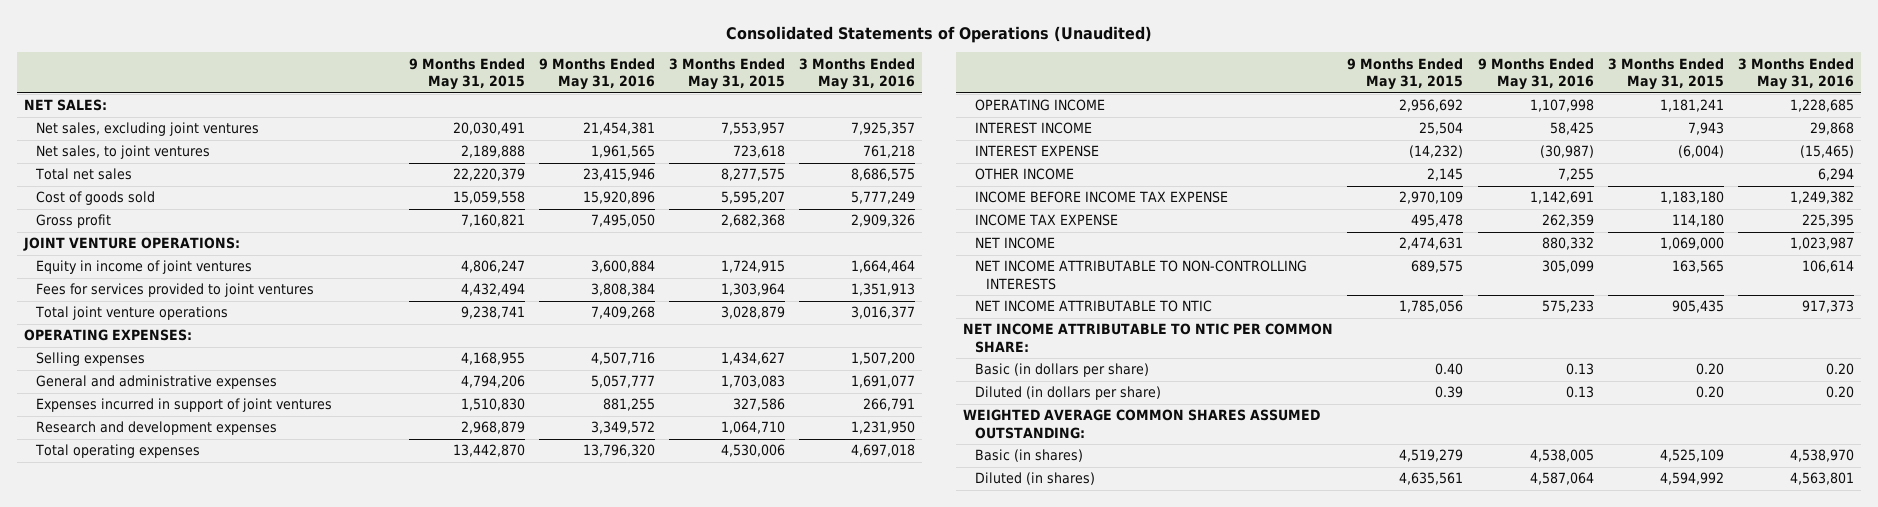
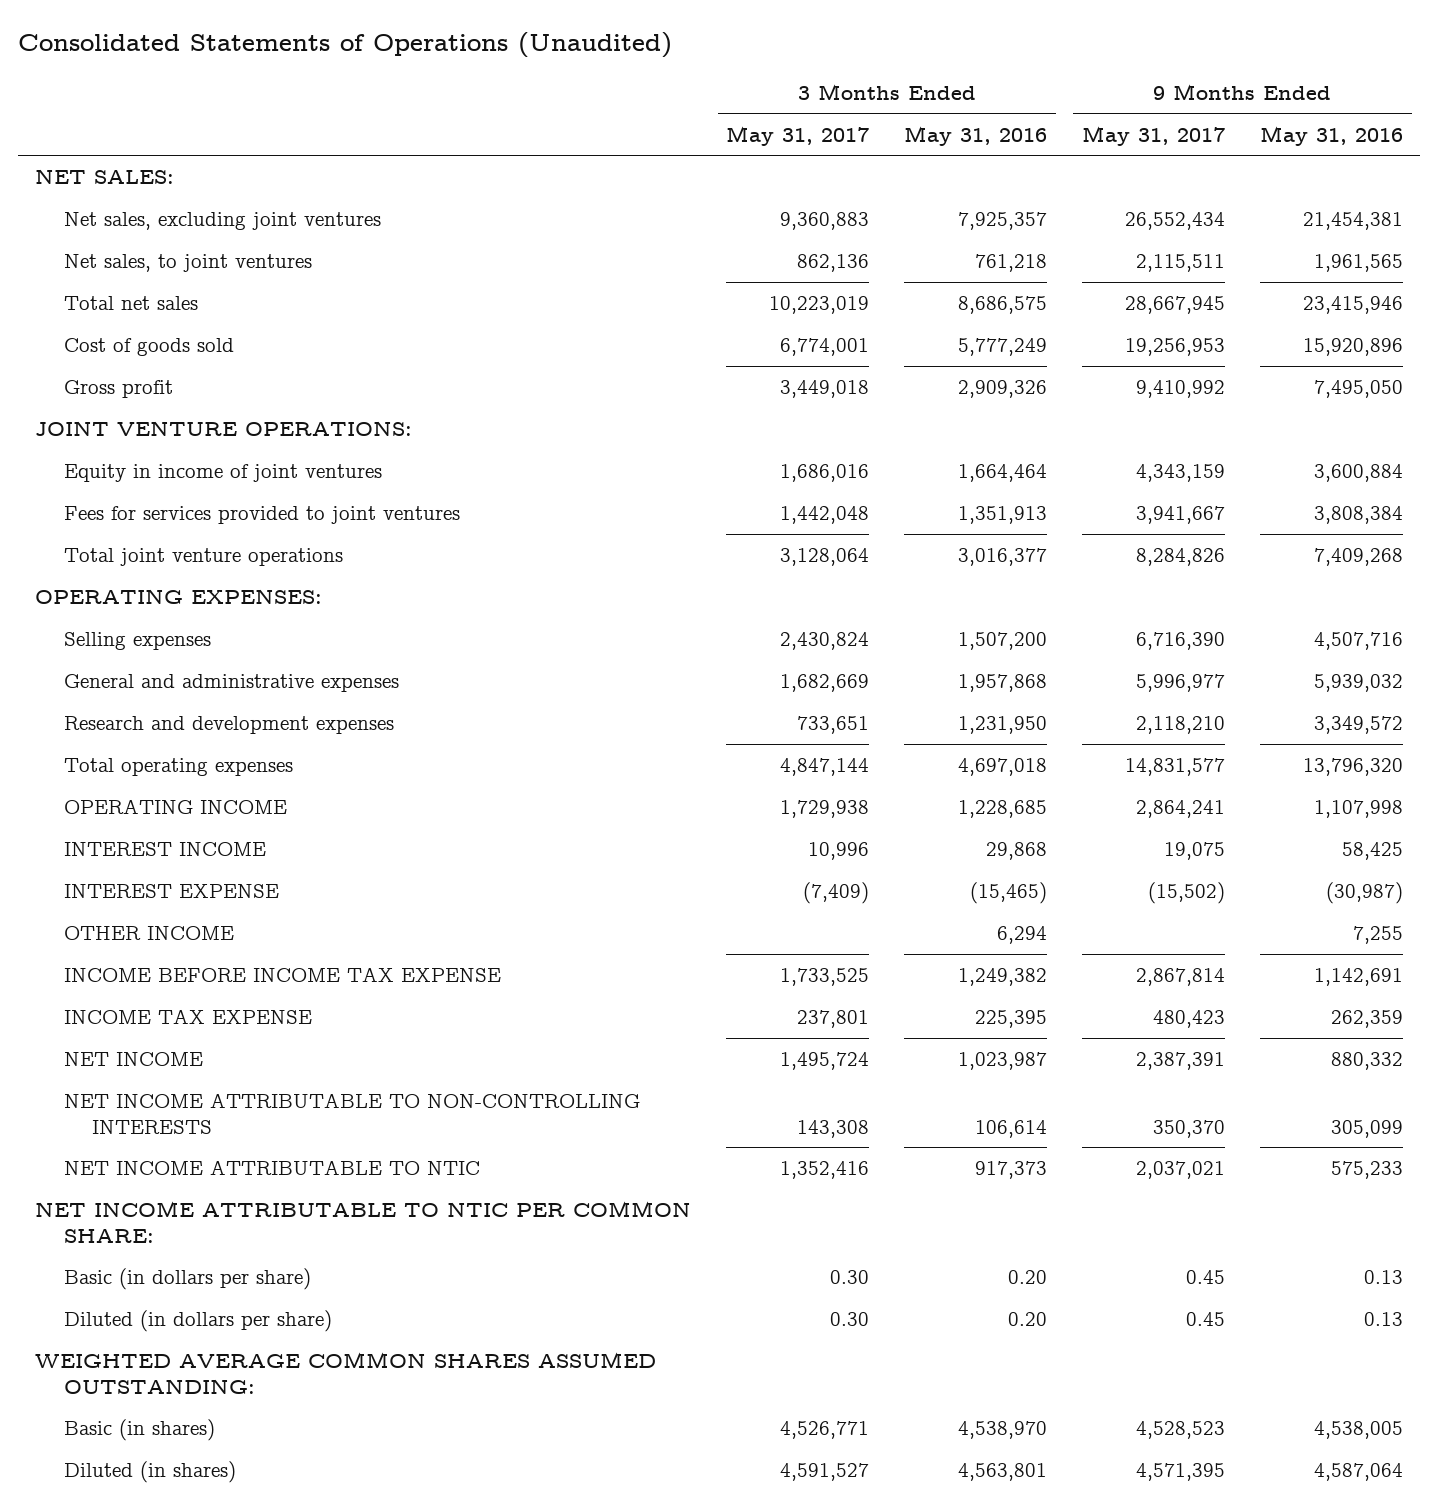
[408,57,525,91] 9 Months Ended May 31, 2015 -> none
[668,57,785,91] 3 Months Ended May 31, 2015 -> none
none -> [726,125,870,146] May 31, 2017
none -> [1082,125,1226,146] May 31, 2017
[35,398,332,413] Expenses incurred in support of joint ventures -> none
[590,375,655,389] 5,057,777 -> [1313,674,1403,693] 5,939,032
[850,375,915,389] 1,691,077 -> [958,674,1048,693] 1,957,868

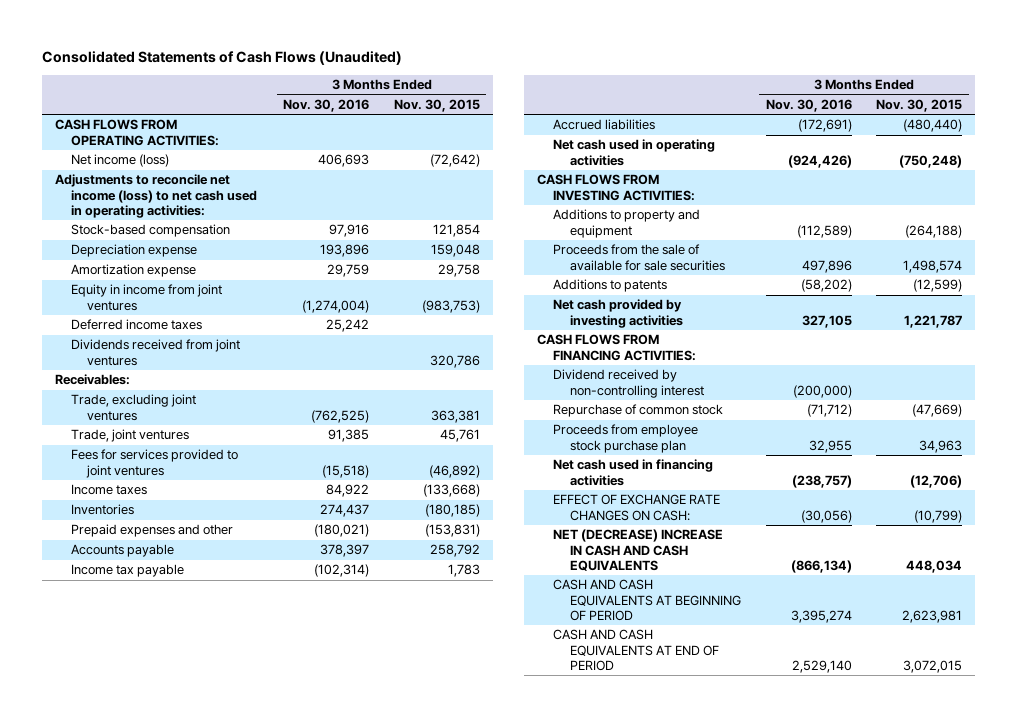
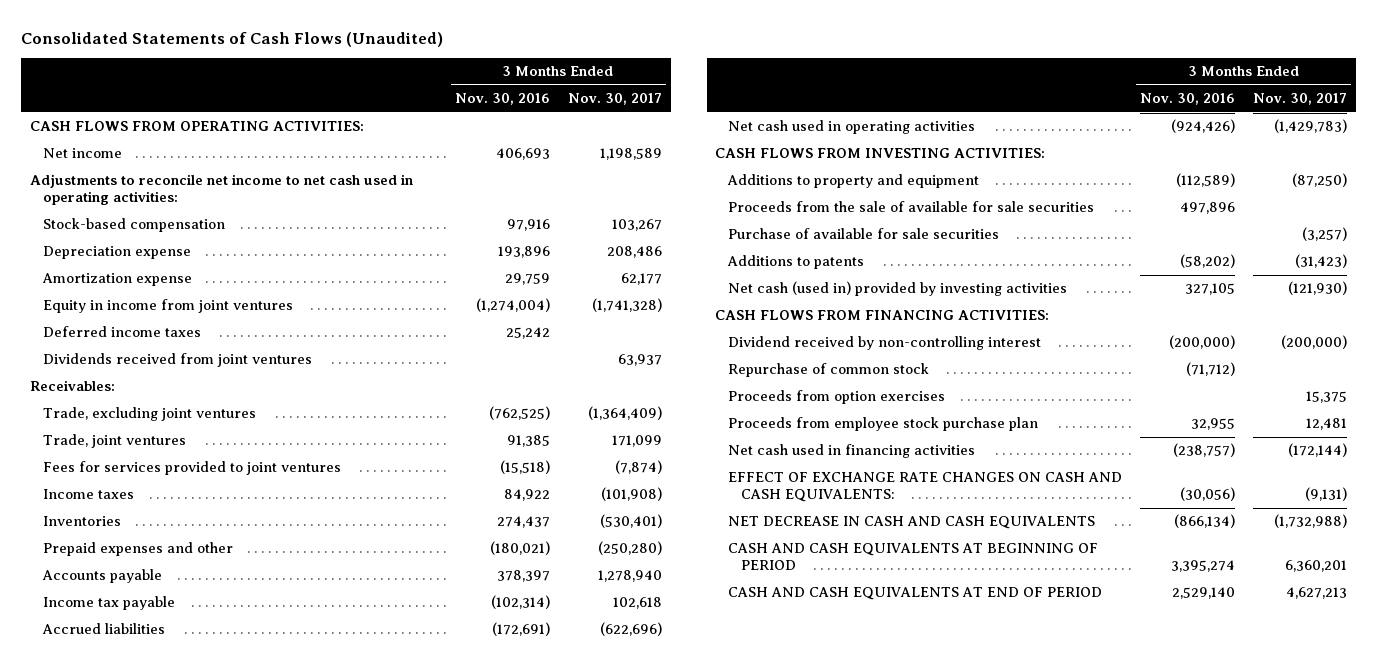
[394,99,481,113] Nov. 30, 2015 -> none
none -> [567,93,662,106] Nov. 30, 2017
[70,154,169,168] Net income (loss) -> [43,148,123,159] Net income
[54,174,257,218] Adjustments to reconcile net income (loss) to net cash used in operating activities: -> [30,174,414,206] Adjustments to reconcile net income to net cash used in operating activities:
none -> [728,228,1000,240] Purchase of available for sale securities
[553,299,683,328] Net cash provided by investing activities -> [728,281,1068,297] Net cash (used in) provided by investing activities
none -> [728,390,946,405] Proceeds from option exercises
[553,494,721,521] EFFECT OF EXCHANGE RATE CHANGES ON CASH: -> [728,472,1123,503] EFFECT OF EXCHANGE RATE CHANGES ON CASH AND CASH EQUIVALENTS:
[553,529,724,571] NET (DECREASE) INCREASE IN CASH AND CASH EQUIVALENTS -> [728,516,1096,530] NET DECREASE IN CASH AND CASH EQUIVALENTS

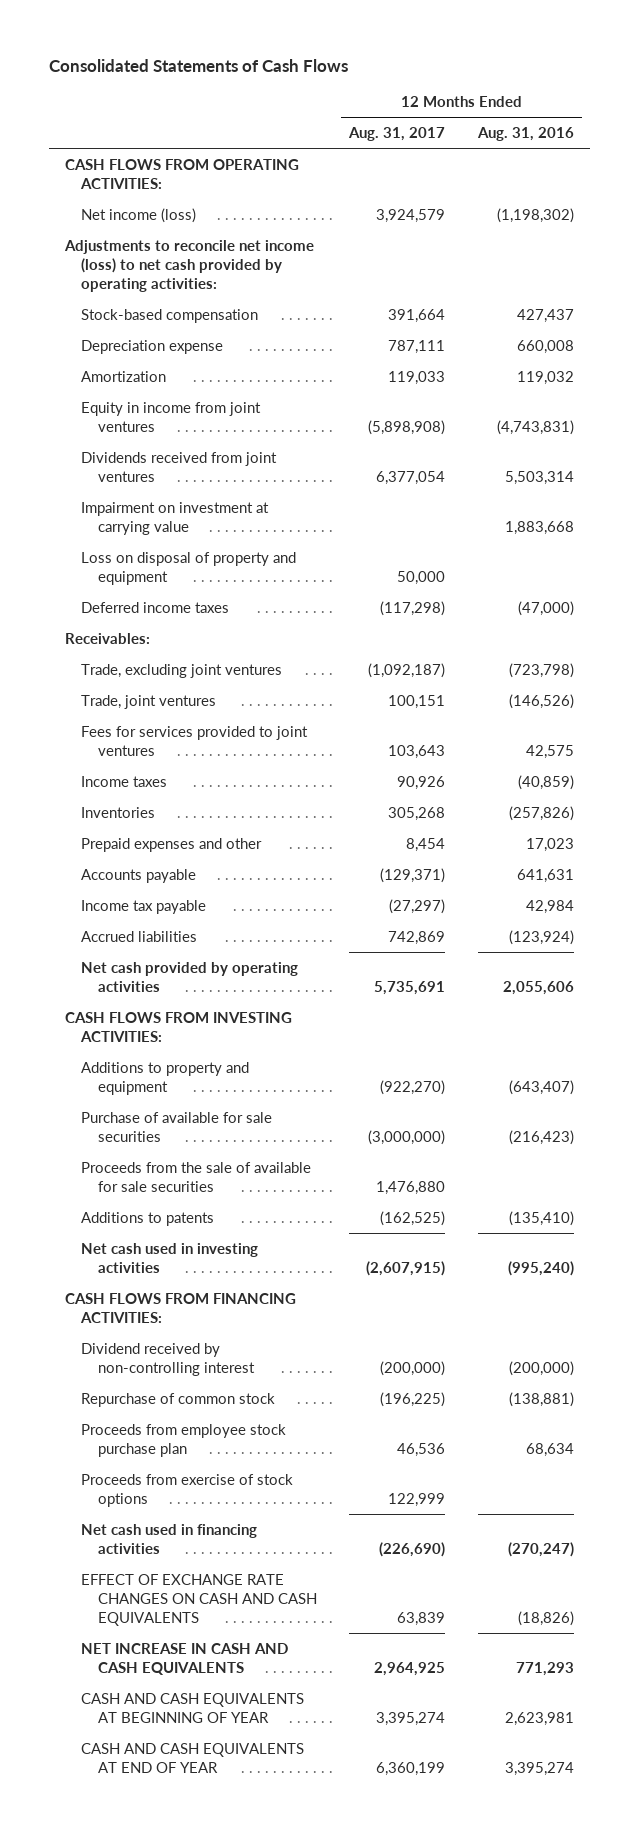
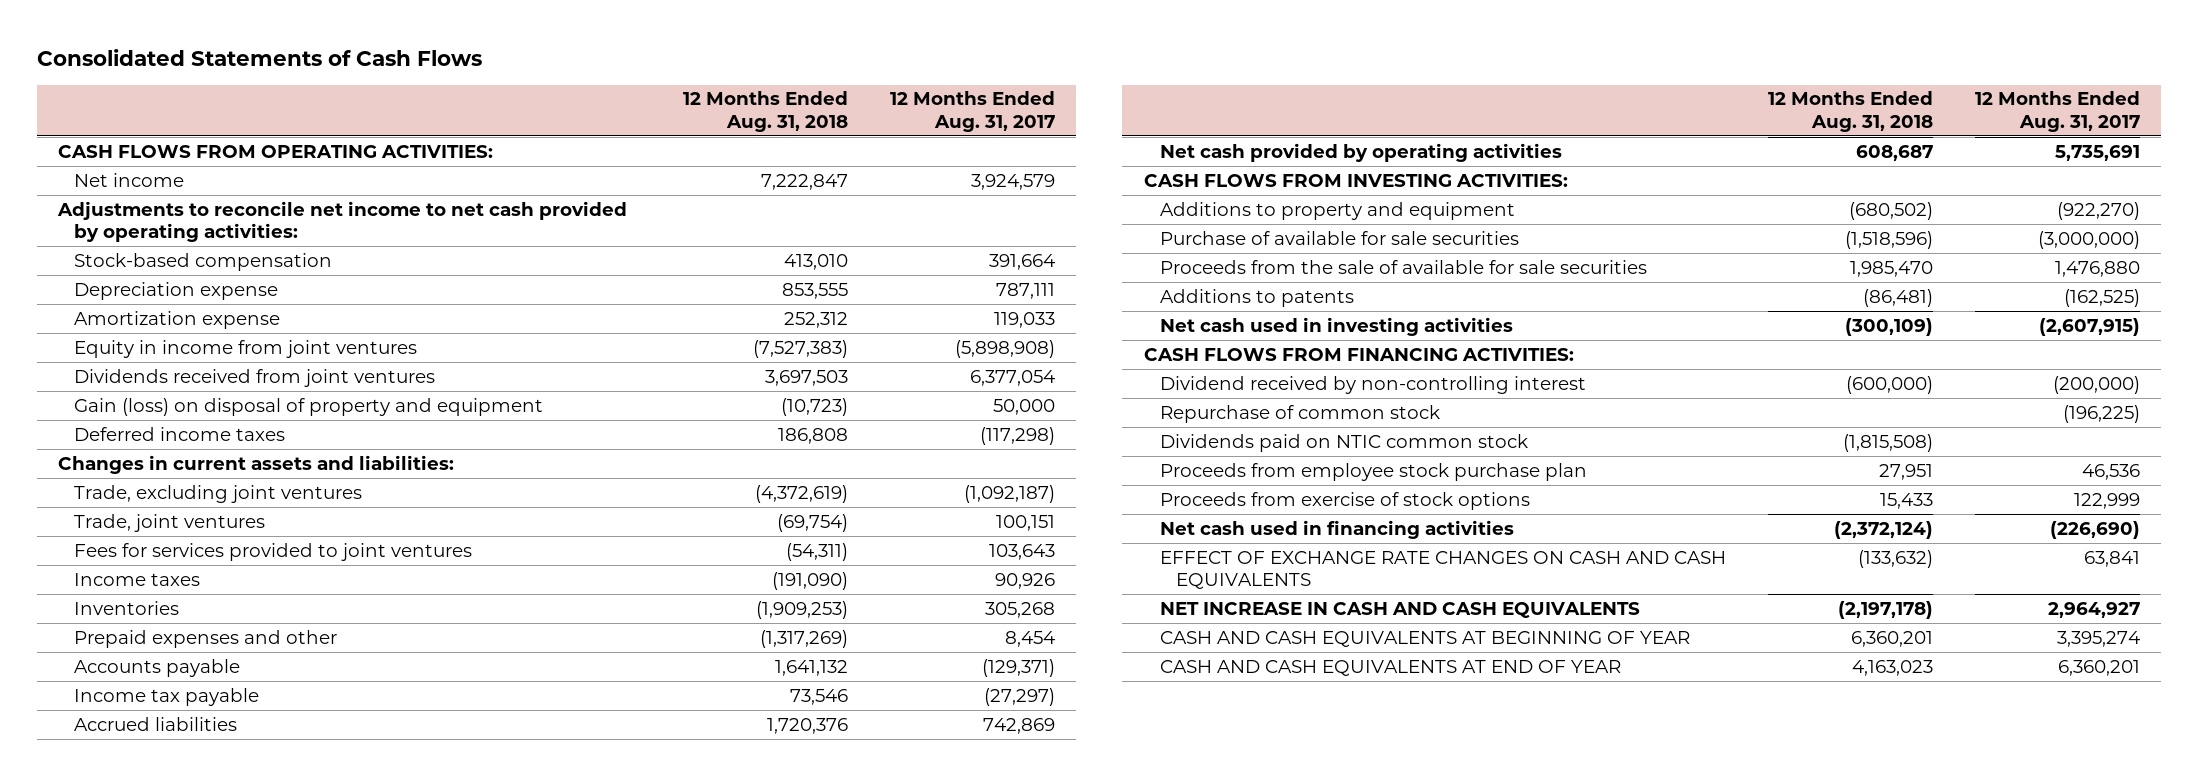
[476,127,574,142] Aug. 31, 2016 -> none
none -> [682,91,848,132] 12 Months Ended Aug. 31, 2018
[81,207,197,223] Net income (loss) -> [74,172,185,187] Net income
[64,239,315,292] Adjustments to reconcile net income (loss) to net cash provided by operating activities: -> [57,200,628,243] Adjustments to reconcile net income to net cash provided by operating activities:
[81,370,167,382] Amortization -> [74,310,281,329] Amortization expense
[81,501,270,535] Impairment on investment at carrying value -> none
[81,551,297,585] Loss on disposal of property and equipment -> [74,397,544,416] Gain (loss) on disposal of property and equipment
[65,632,151,644] Receivables: -> none
none -> [58,454,455,474] Changes in current assets and liabilities:
none -> [1159,433,1528,452] Dividends paid on NTIC common stock
[397,1611,446,1626] 63,839 -> [2084,550,2141,567] 63,841
[374,1661,446,1676] 2,964,925 -> [2048,601,2141,618] 2,964,927
[376,1761,446,1776] 6,360,199 -> [2058,659,2141,676] 6,360,201

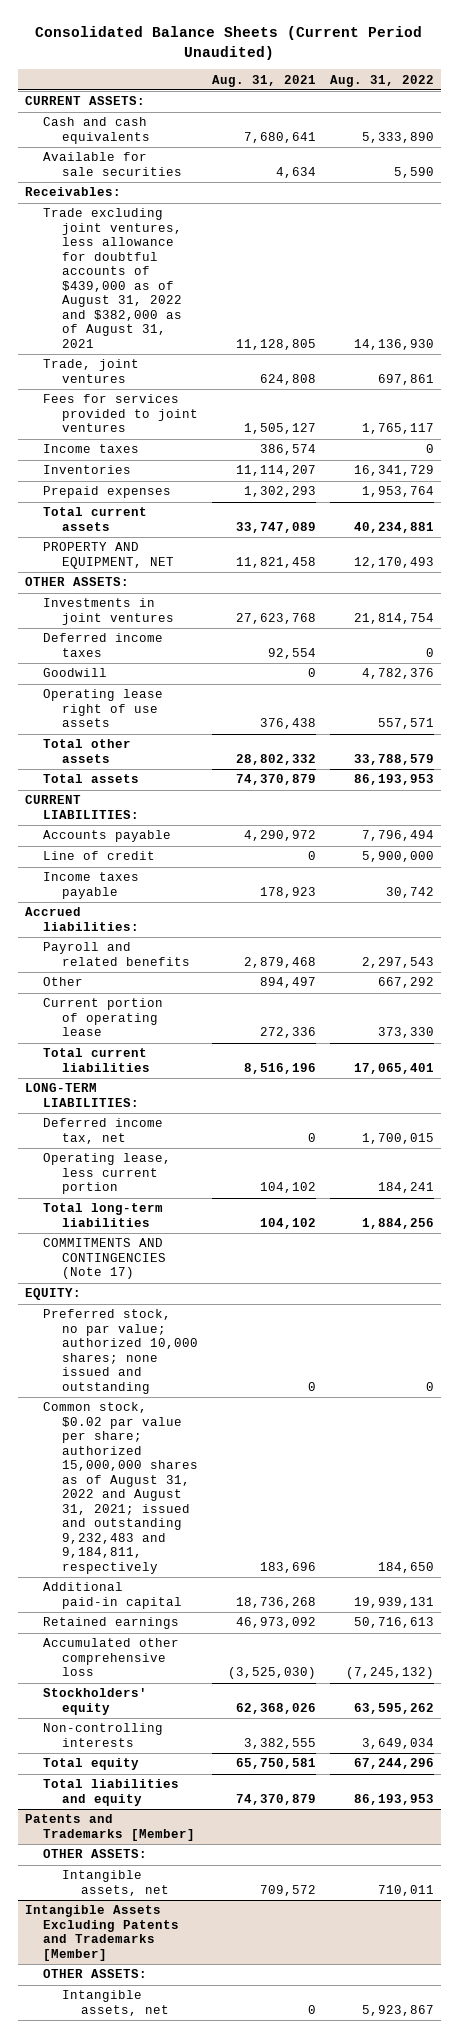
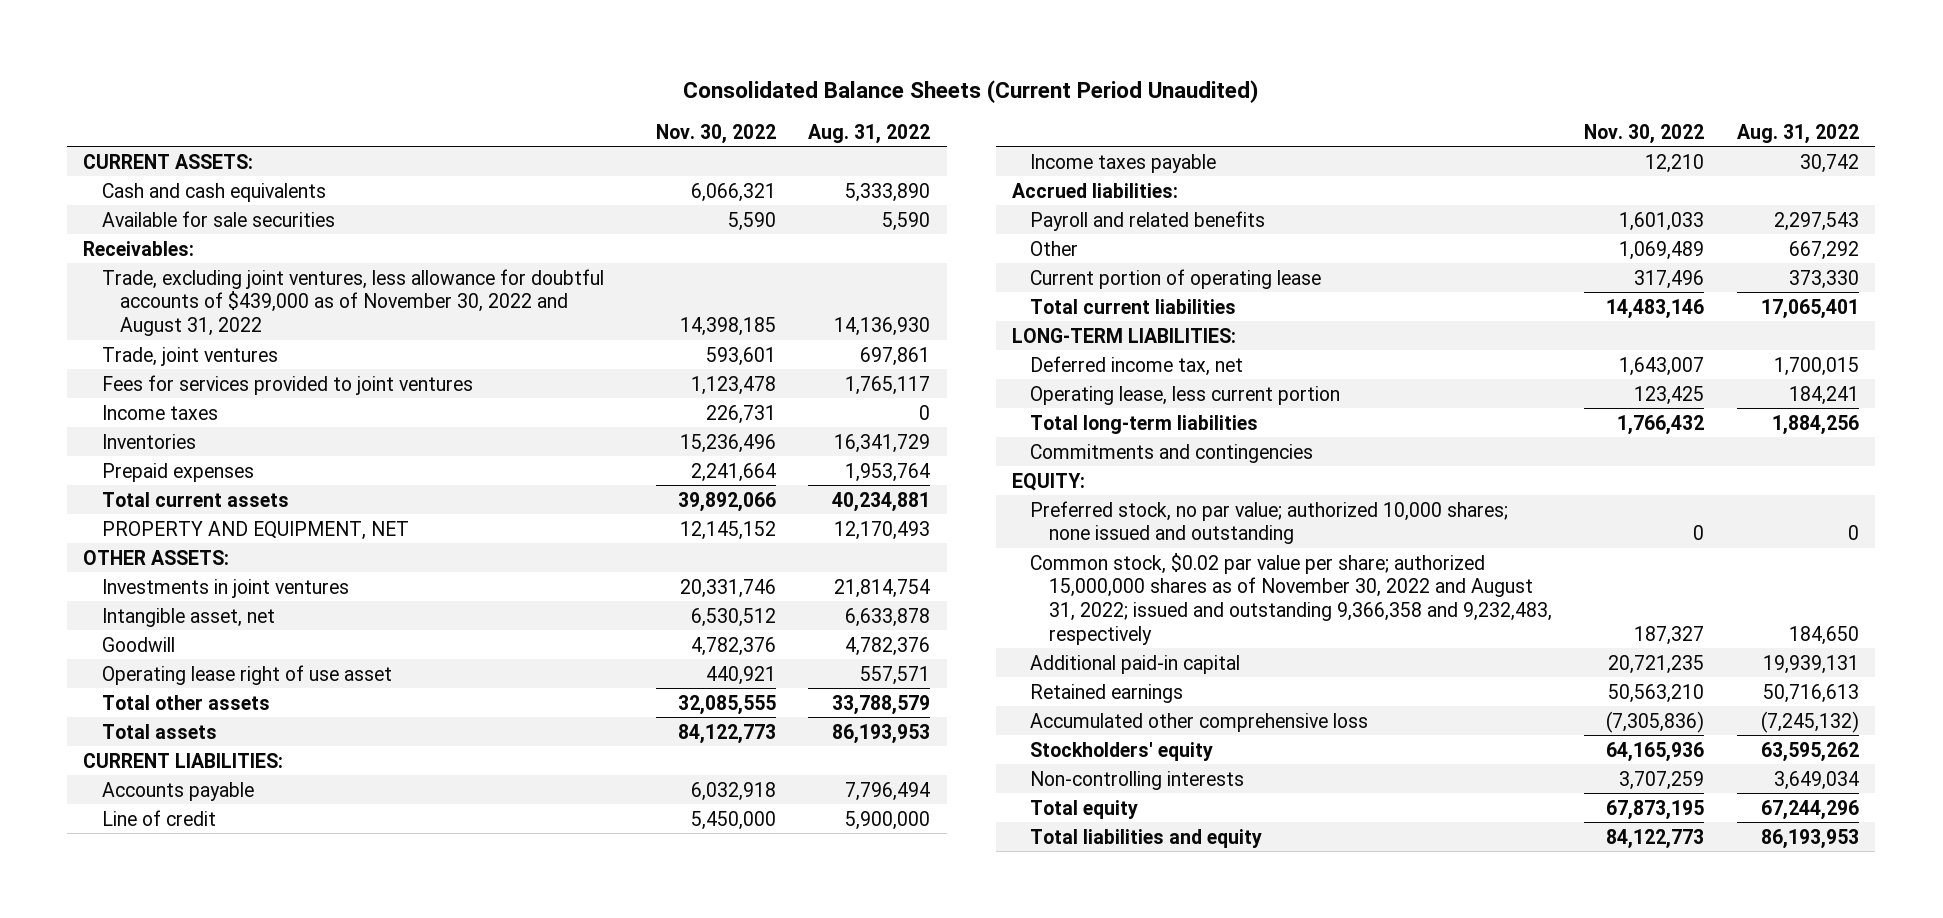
[212,74,317,87] Aug. 31, 2021 -> none
none -> [655,123,776,144] Nov. 30, 2022
[43,208,183,348] Trade excluding joint ventures, less allowance for doubtful accounts of $439,000 as of August 31, 2022 and $382,000 as of August 31, 2021 -> [101,268,604,337] Trade, excluding joint ventures, less allowance for doubtful accounts of $439,000 as of November 30, 2022 and August 31, 2022
[43,633,164,657] Deferred income taxes -> none
none -> [101,607,275,627] Intangible asset, net
[43,689,164,728] Operating lease right of use assets -> [101,664,392,685] Operating lease right of use asset
[43,1238,167,1280] COMMITMENTS AND CONTINGENCIES (Note 17) -> [1030,443,1314,463] Commitments and contingencies
[43,1402,199,1574] Common stock, $0.02 par value per share; authorized 15,000,000 shares as of August 31, 2022 and August 31, 2021; issued and outstanding 9,232,483 and 9,184,811, respectively -> [1030,552,1552,645] Common stock, $0.02 par value per share; authorized 15,000,000 shares as of November 30, 2022 and August 31, 2022; issued and outstanding 9,366,358 and 9,232,483, respectively
[24,1814,196,1841] Patents and Trademarks [Member] -> none
[43,1849,148,1859] OTHER ASSETS: -> none
[62,1870,169,1896] Intangible assets, net -> none
[24,1905,180,1961] Intangible Assets Excluding Patents and Trademarks [Member] -> none
[43,1969,148,1979] OTHER ASSETS: -> none
[62,1990,169,2016] Intangible assets, net -> none

